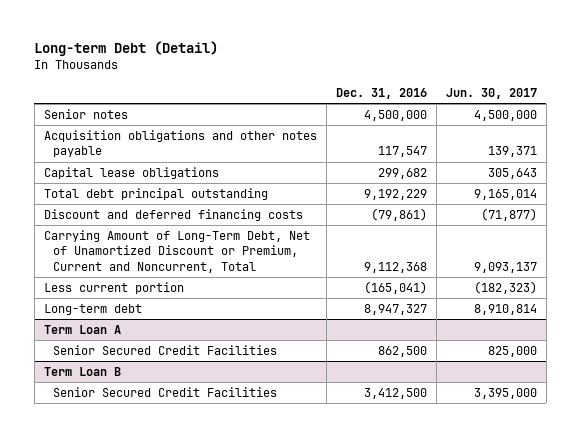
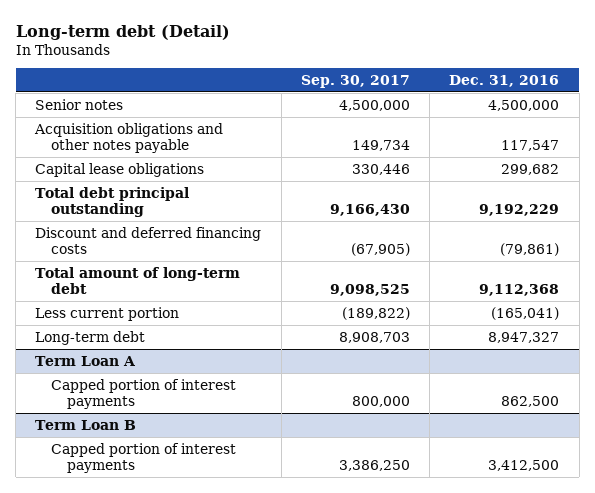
[34,41,219,57] Long-term Debt (Detail) -> [15,24,230,40] Long-term debt (Detail)
[445,87,537,99] Jun. 30, 2017 -> none
none -> [300,74,410,88] Sep. 30, 2017
[43,230,310,273] Carrying Amount of Long-Term Debt, Net of Unamortized Discount or Premium, Current and Noncurrent, Total -> [35,266,241,295] Total amount of long-term debt
[52,345,277,356] Senior Secured Credit Facilities -> [51,378,237,410] Capped portion of interest payments
[52,387,277,398] Senior Secured Credit Facilities -> [51,442,237,474] Capped portion of interest payments

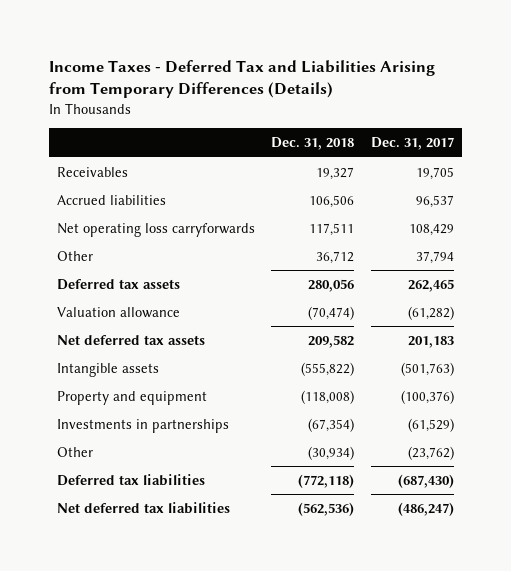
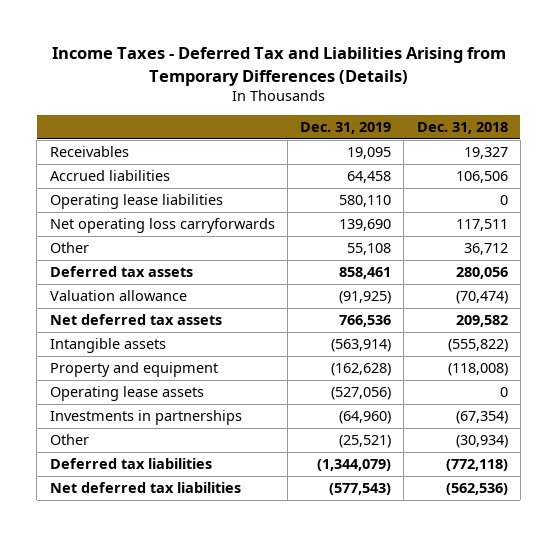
[370,137,454,151] Dec. 31, 2017 -> none
none -> [300,122,392,135] Dec. 31, 2019
none -> [49,193,223,209] Operating lease liabilities
none -> [49,385,204,401] Operating lease assets

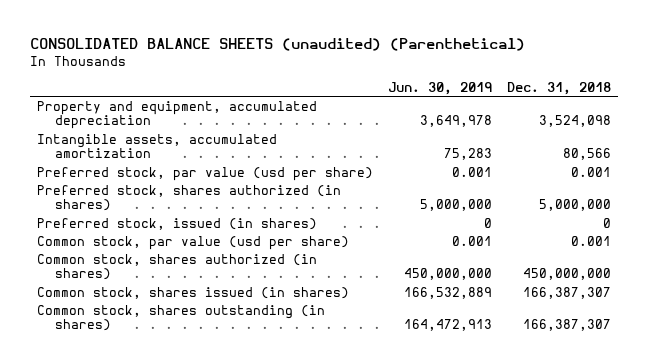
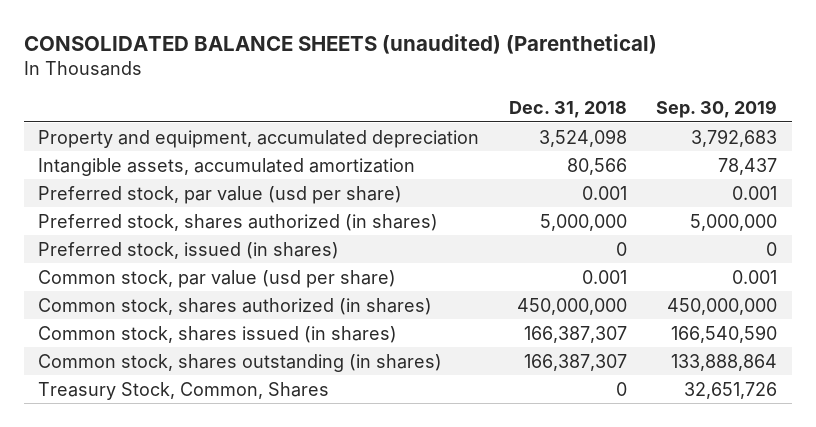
[388,81,493,95] Jun. 30, 2019 -> none
none -> [656,99,778,118] Sep. 30, 2019
none -> [38,381,330,400] Treasury Stock, Common, Shares

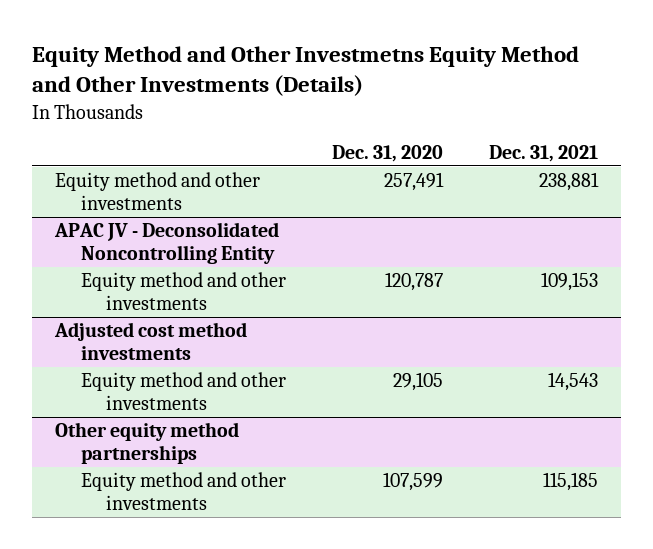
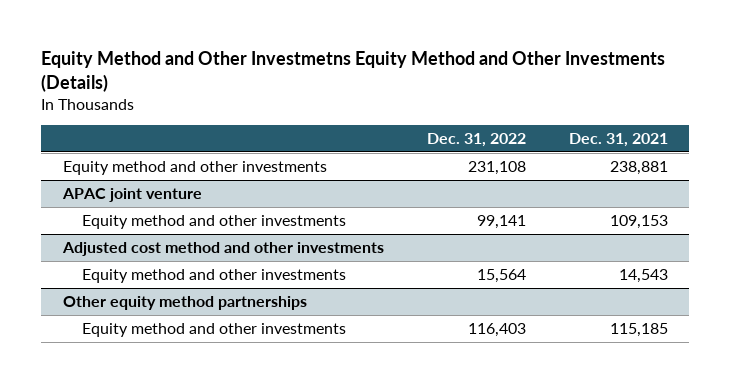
[331,144,443,162] Dec. 31, 2020 -> none
none -> [426,132,526,147] Dec. 31, 2022
[53,222,279,265] APAC JV - Deconsolidated Noncontrolling Entity -> [61,187,202,202] APAC joint venture
[53,322,247,361] Adjusted cost method investments -> [61,241,384,256] Adjusted cost method and other investments

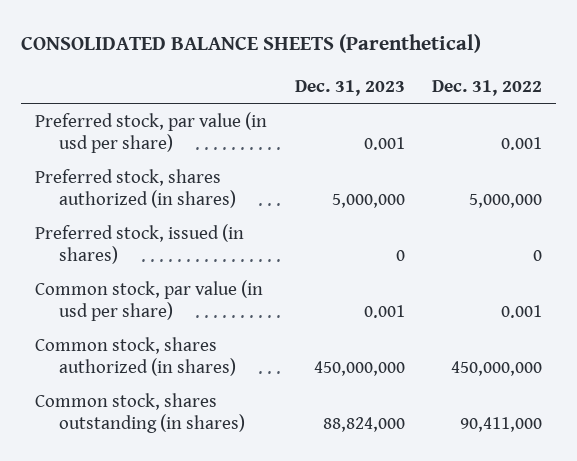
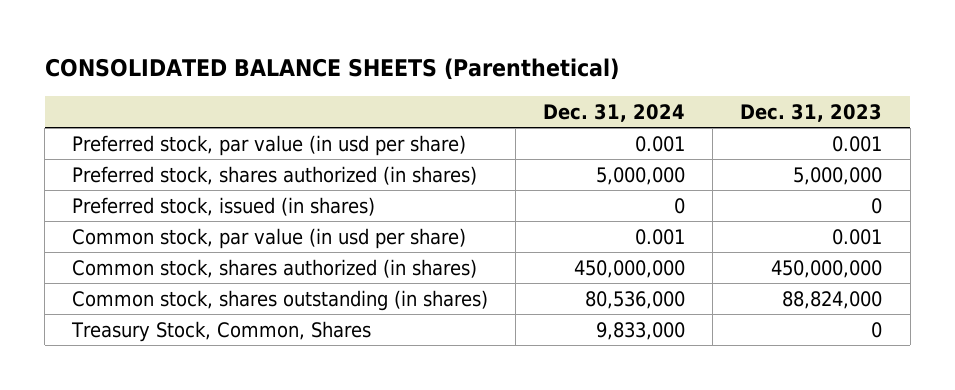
[432,79,543,96] Dec. 31, 2022 -> none
none -> [543,103,686,122] Dec. 31, 2024
none -> [71,320,372,342] Treasury Stock, Common, Shares

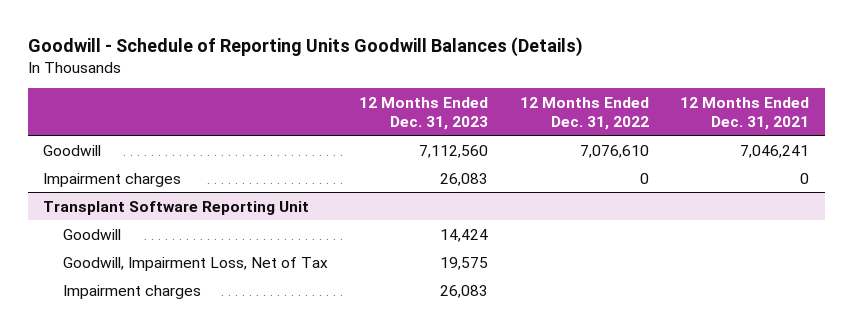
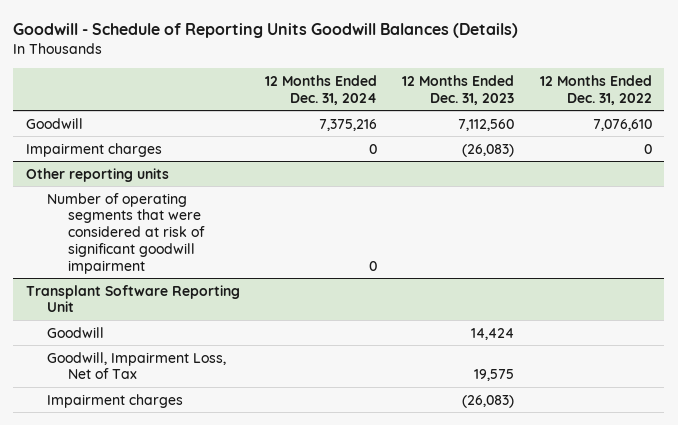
[680,96,810,130] 12 Months Ended Dec. 31, 2021 -> none
none -> [265,74,378,105] 12 Months Ended Dec. 31, 2024
[440,172,489,186] 26,083 -> [462,143,515,157] (26,083)
none -> [25,167,169,182] Other reporting units
none -> [47,192,206,274] Number of operating segments that were considered at risk of significant goodwill impairment
[440,284,489,298] 26,083 -> [462,394,515,408] (26,083)

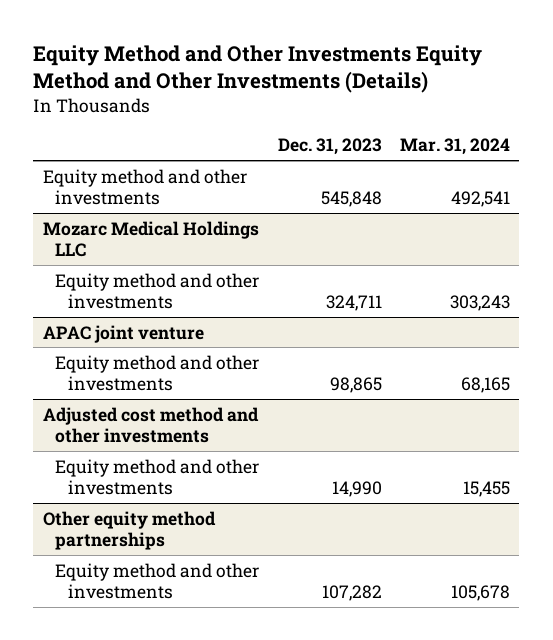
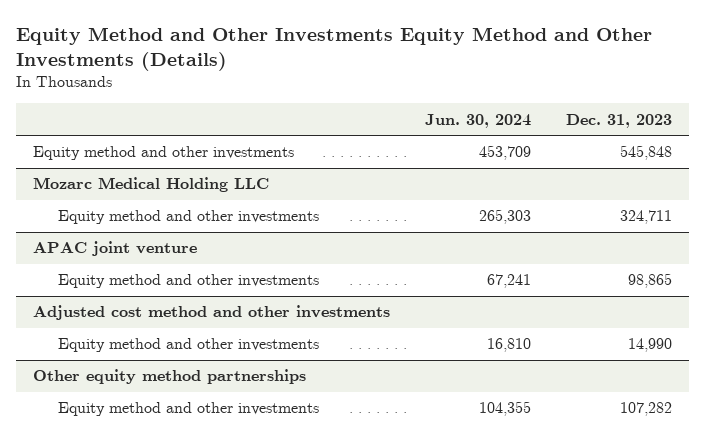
[399,138,510,156] Mar. 31, 2024 -> none
none -> [424,113,531,128] Jun. 30, 2024
[42,220,259,257] Mozarc Medical Holdings LLC -> [32,177,269,193] Mozarc Medical Holding LLC

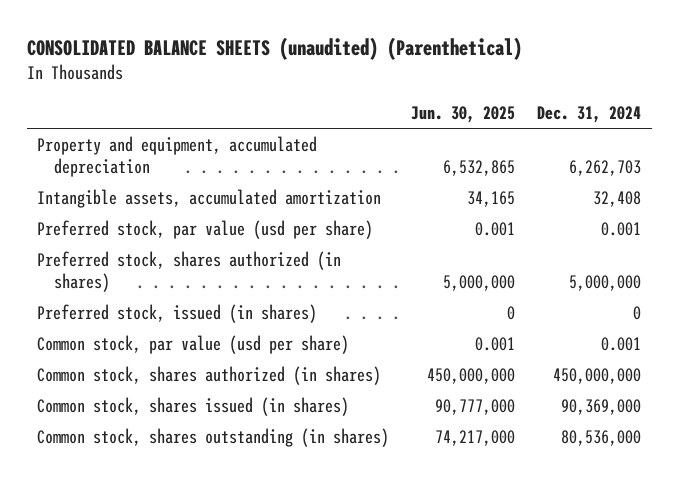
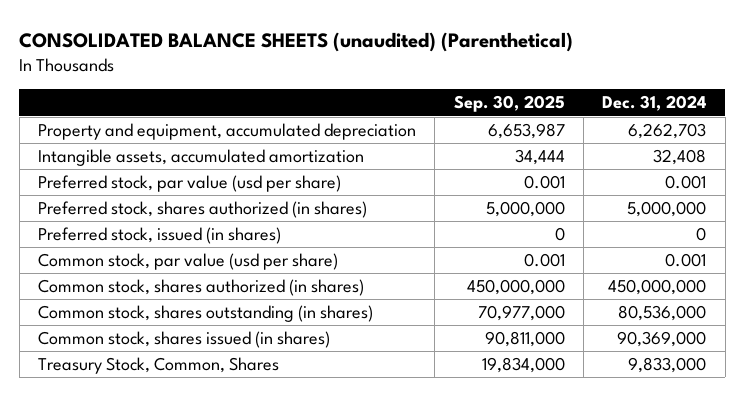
[411,106,516,124] Jun. 30, 2025 -> none
none -> [453,95,565,113] Sep. 30, 2025
[37,396,350,416] Common stock, shares issued (in shares) -> [38,331,331,349] Common stock, shares issued (in shares)
none -> [38,357,280,375] Treasury Stock, Common, Shares

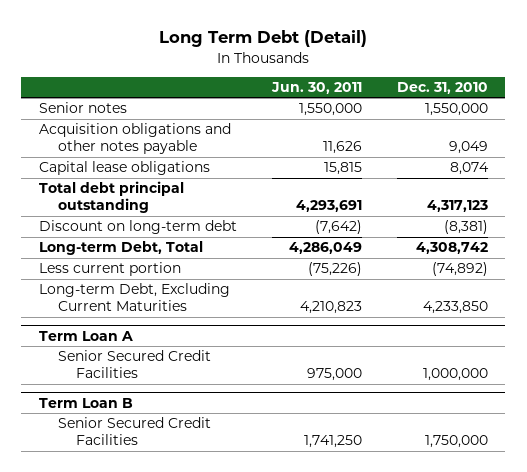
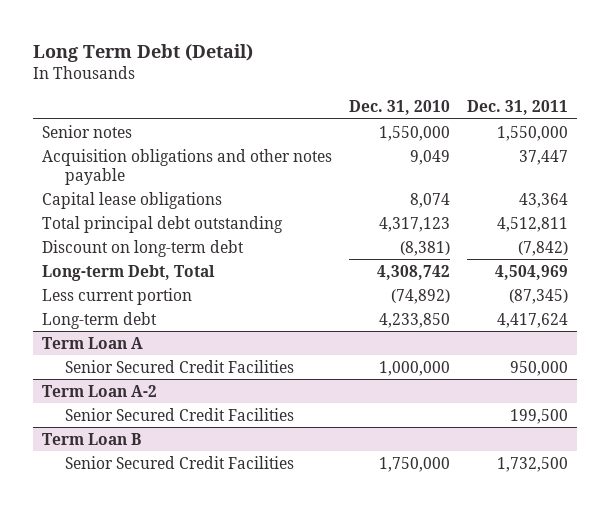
[270,82,362,95] Jun. 30, 2011 -> none
none -> [467,100,569,116] Dec. 31, 2011
[38,181,184,214] Total debt principal outstanding -> [42,215,284,233] Total principal debt outstanding
[38,283,230,312] Long-term Debt, Excluding Current Maturities -> [42,311,158,329] Long-term debt
none -> [42,384,158,397] Term Loan A-2
none -> [64,407,294,421] Senior Secured Credit Facilities

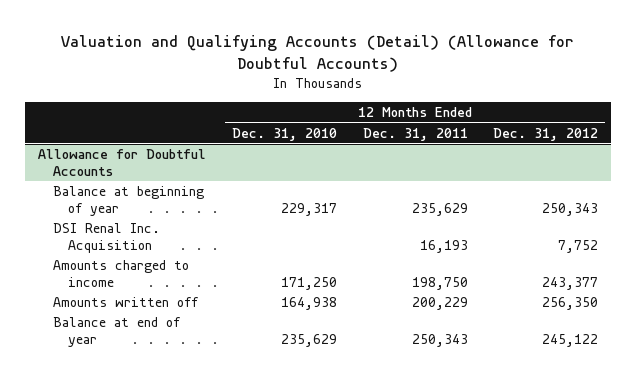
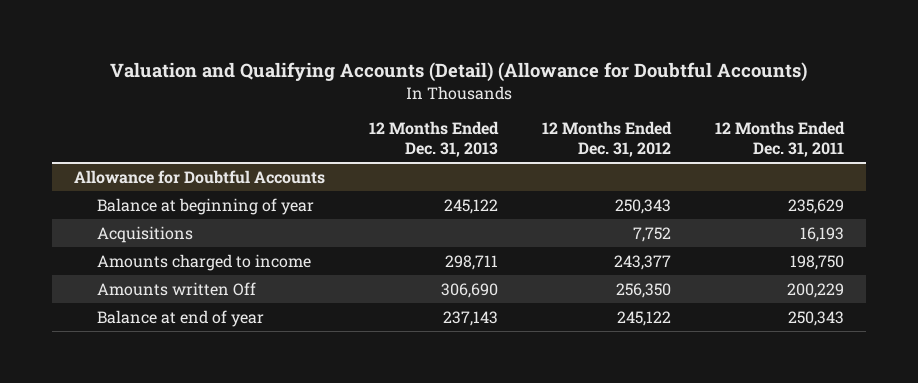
[231,127,337,141] Dec. 31, 2010 -> none
none -> [369,121,500,158] 12 Months Ended Dec. 31, 2013
[53,223,161,253] DSI Renal Inc. Acquisition -> [97,225,194,243] Acquisitions
[53,297,200,308] Amounts written off -> [97,281,257,296] Amounts written Off

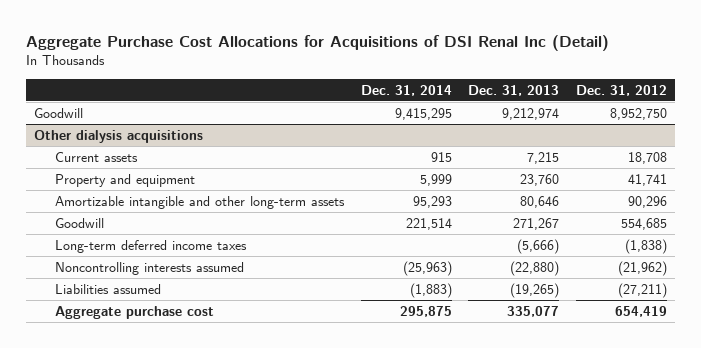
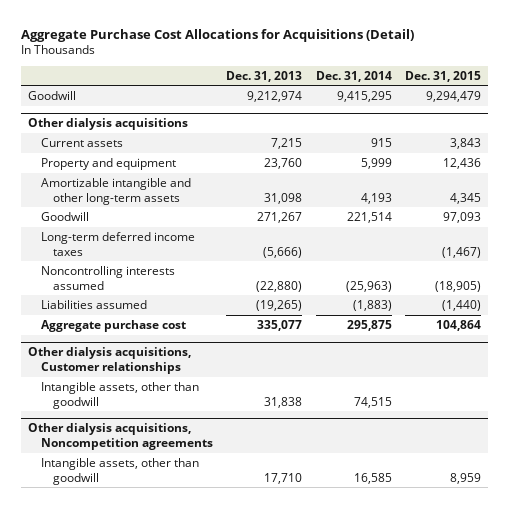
[25,34,609,51] Aggregate Purchase Cost Allocations for Acquisitions of DSI Renal Inc (Detail) -> [21,28,415,42] Aggregate Purchase Cost Allocations for Acquisitions (Detail)
[575,84,667,96] Dec. 31, 2012 -> none
none -> [405,70,482,82] Dec. 31, 2015
[412,195,452,208] 95,293 -> [360,192,392,204] 4,193
[520,195,560,208] 80,646 -> [264,192,303,204] 31,098
none -> [27,347,191,374] Other dialysis acquisitions, Customer relationships
none -> [40,381,199,409] Intangible assets, other than goodwill
none -> [27,423,213,450] Other dialysis acquisitions, Noncompetition agreements
none -> [40,457,199,485] Intangible assets, other than goodwill

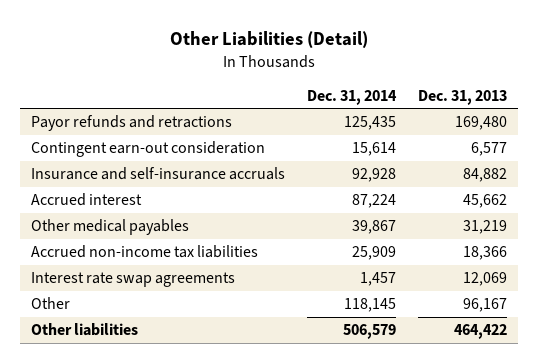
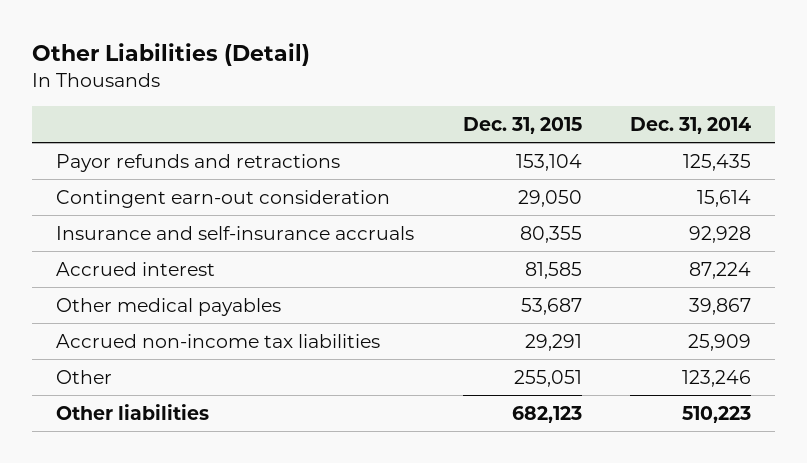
[417,90,507,106] Dec. 31, 2013 -> none
none -> [462,116,582,134] Dec. 31, 2015
[30,272,235,288] Interest rate swap agreements -> none
[343,298,396,313] 118,145 -> [682,369,752,387] 123,246
[342,324,396,340] 506,579 -> [682,405,752,423] 510,223

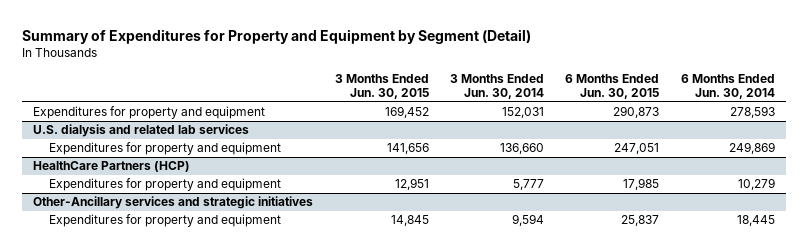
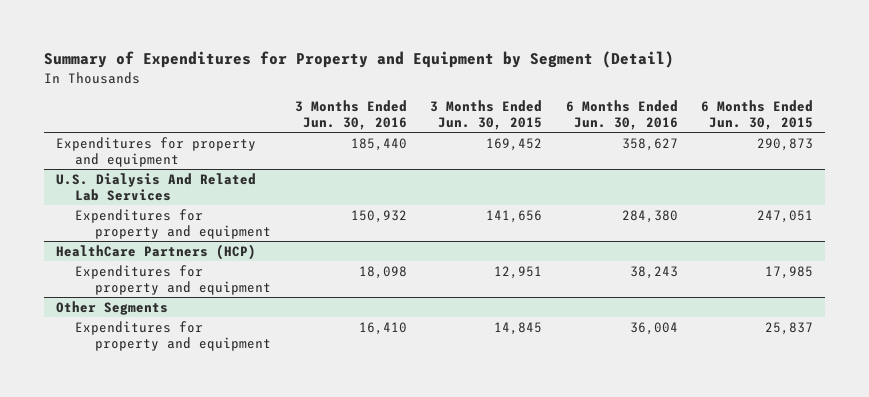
[449,73,544,100] 3 Months Ended Jun. 30, 2014 -> none
[680,73,775,100] 6 Months Ended Jun. 30, 2014 -> none
none -> [294,99,407,130] 3 Months Ended Jun. 30, 2016
none -> [565,99,678,130] 6 Months Ended Jun. 30, 2016
[33,124,250,138] U.S. dialysis and related lab services -> [55,172,256,201] U.S. Dialysis And Related Lab Services
[33,196,314,210] Other-Ancillary services and strategic initiatives -> [55,300,168,315] Other Segments

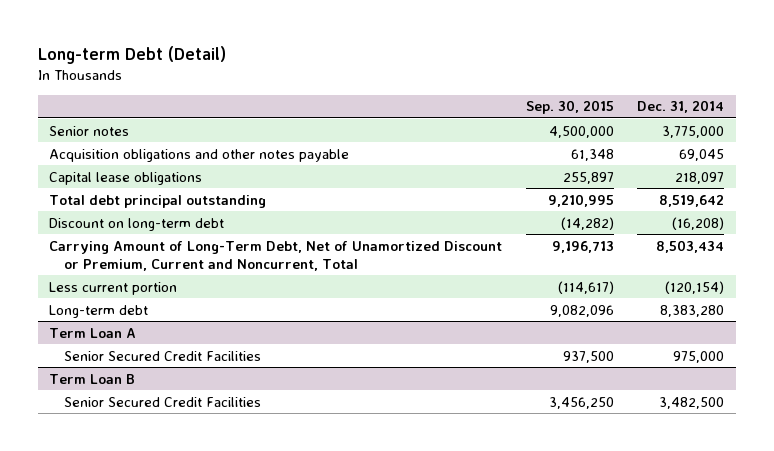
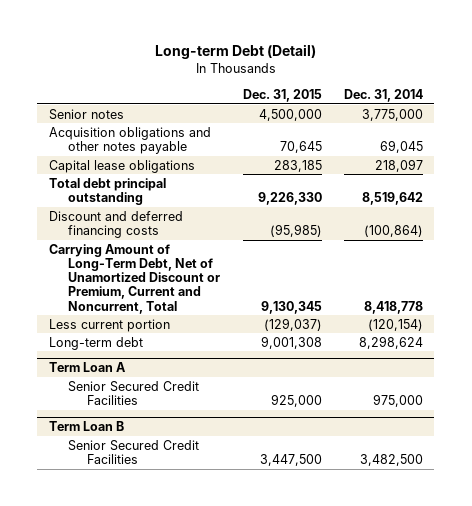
[525,100,614,115] Sep. 30, 2015 -> none
none -> [242,89,322,103] Dec. 31, 2015
[49,217,225,231] Discount on long-term debt -> none
none -> [48,210,183,238] Discount and deferred financing costs
[656,239,725,253] 8,503,434 -> [364,300,424,314] 8,418,778
[660,304,725,317] 8,383,280 -> [359,335,424,349] 8,298,624

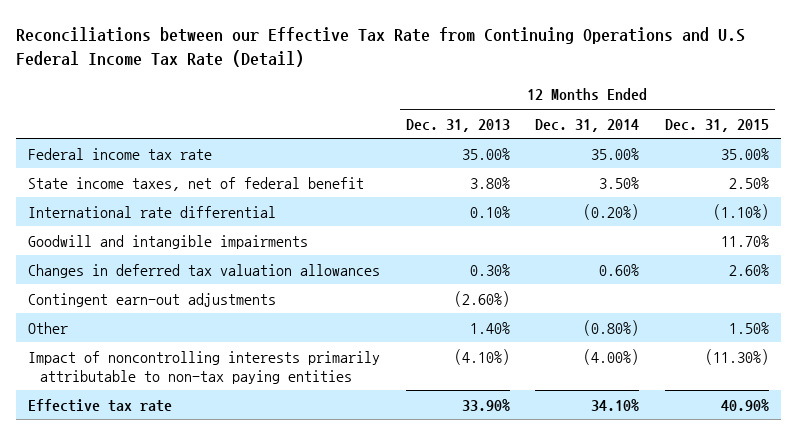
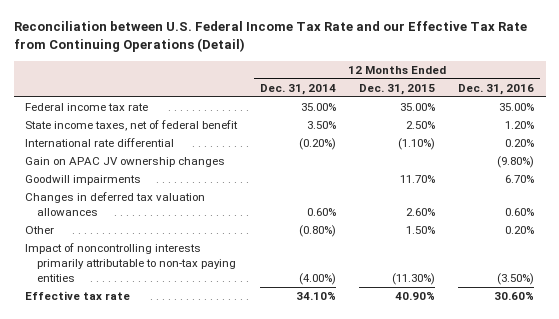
[15,27,745,68] Reconciliations between our Effective Tax Rate from Continuing Operations and U.S Federal Income Tax Rate (Detail) -> [13,21,527,53] Reconciliation between U.S. Federal Income Tax Rate and our Effective Tax Rate from Continuing Operations (Detail)
[405,118,510,132] Dec. 31, 2013 -> none
none -> [458,83,535,95] Dec. 31, 2016
none -> [25,157,226,168] Gain on APAC JV ownership changes
[28,234,309,249] Goodwill and intangible impairments -> [25,175,142,186] Goodwill impairments
[28,292,277,307] Contingent earn-out adjustments -> none

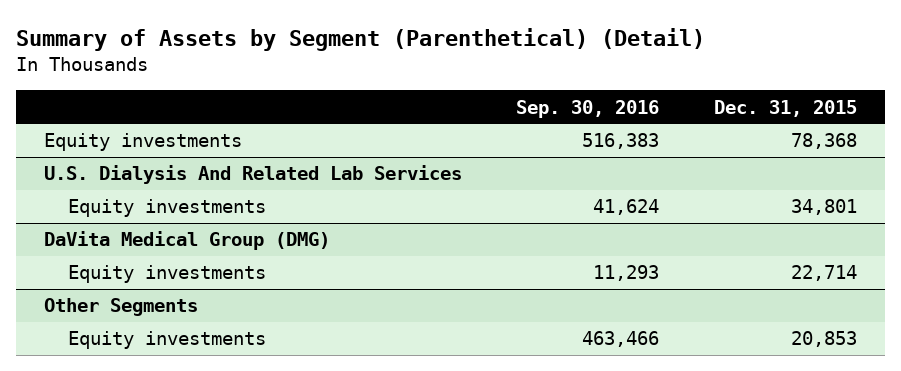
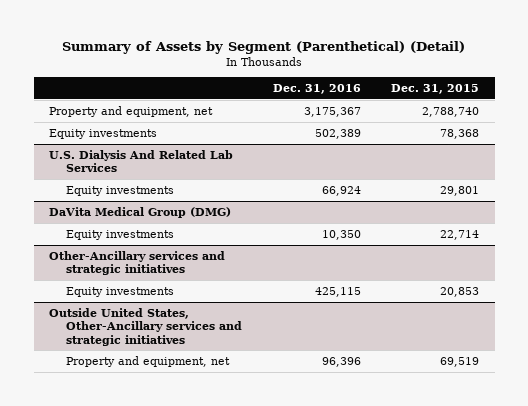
[516,99,660,118] Sep. 30, 2016 -> none
none -> [272,83,361,94] Dec. 31, 2016
none -> [48,105,213,117] Property and equipment, net
[791,199,858,216] 34,801 -> [440,185,480,196] 29,801
[43,298,198,317] Other Segments -> [48,250,225,276] Other-Ancillary services and strategic initiatives
none -> [48,307,243,346] Outside United States, Other-Ancillary services and strategic initiatives
none -> [66,355,231,367] Property and equipment, net

